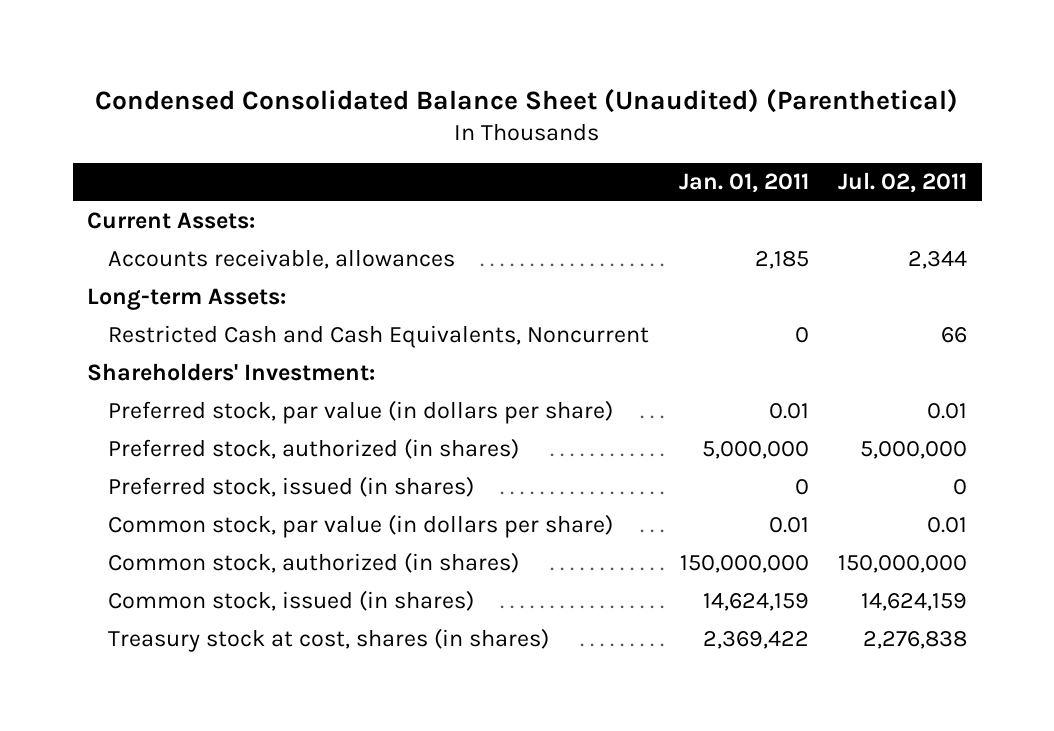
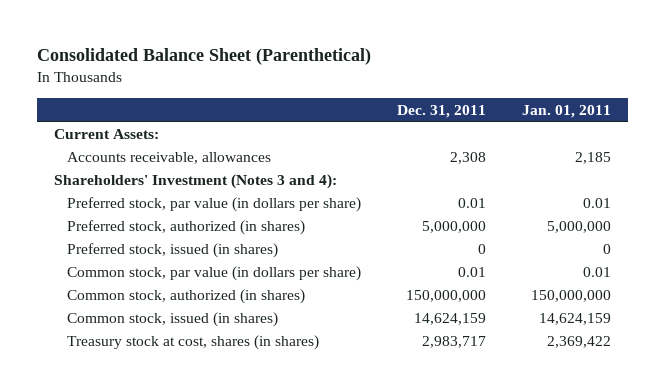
[95,88,959,113] Condensed Consolidated Balance Sheet (Unaudited) (Parenthetical) -> [36,48,371,66] Consolidated Balance Sheet (Parenthetical)
[838,172,968,194] Jul. 02, 2011 -> none
none -> [396,104,486,118] Dec. 31, 2011
[87,288,287,311] Long-term Assets: -> none
[108,325,650,349] Restricted Cash and Cash Equivalents, Noncurrent -> none
[87,363,376,382] Shareholders' Investment: -> [54,173,338,189] Shareholders' Investment (Notes 3 and 4):

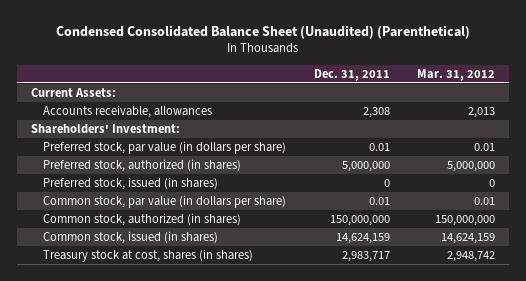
[36,48,371,66] Consolidated Balance Sheet (Parenthetical) -> [56,24,471,39] Condensed Consolidated Balance Sheet (Unaudited) (Parenthetical)
[521,104,611,118] Jan. 01, 2011 -> none
none -> [417,68,496,81] Mar. 31, 2012
[54,173,338,189] Shareholders' Investment (Notes 3 and 4): -> [30,124,180,135] Shareholders' Investment:

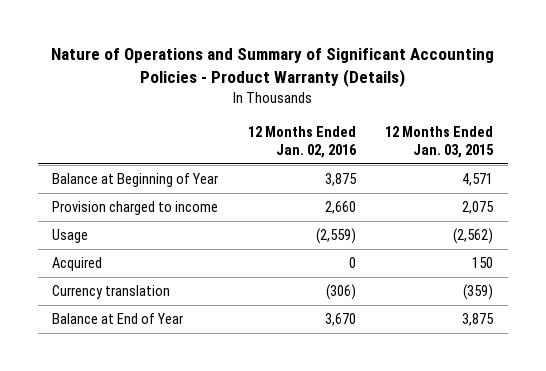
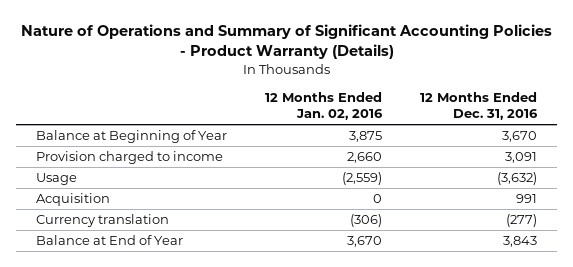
[385,125,495,158] 12 Months Ended Jan. 03, 2015 -> none
none -> [420,91,539,120] 12 Months Ended Dec. 31, 2016
[52,257,103,272] Acquired -> [35,193,110,207] Acquisition

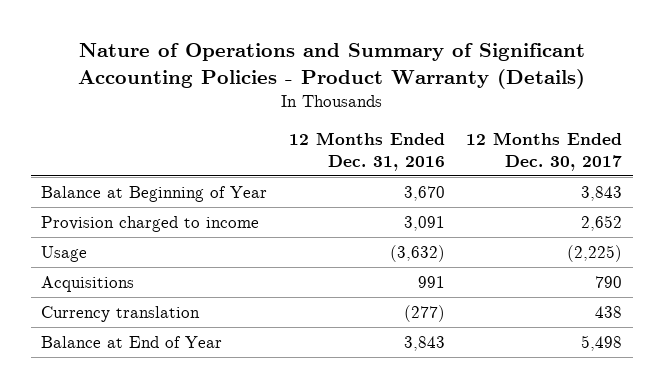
[265,91,384,120] 12 Months Ended Jan. 02, 2016 -> none
none -> [466,131,623,171] 12 Months Ended Dec. 30, 2017
[35,193,110,207] Acquisition -> [41,275,135,292] Acquisitions

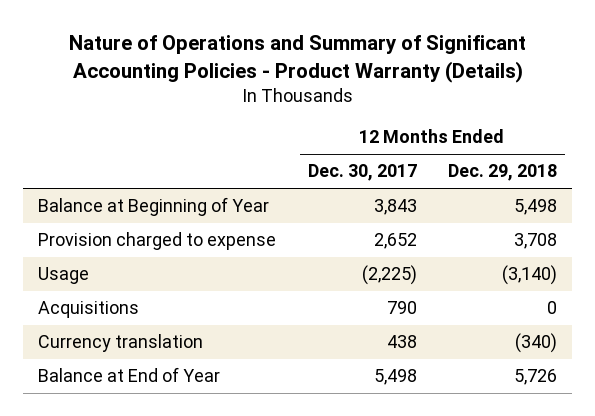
[288,131,445,171] 12 Months Ended Dec. 31, 2016 -> none
none -> [447,164,557,182] Dec. 29, 2018
[41,215,260,232] Provision charged to income -> [38,232,277,251] Provision charged to expense

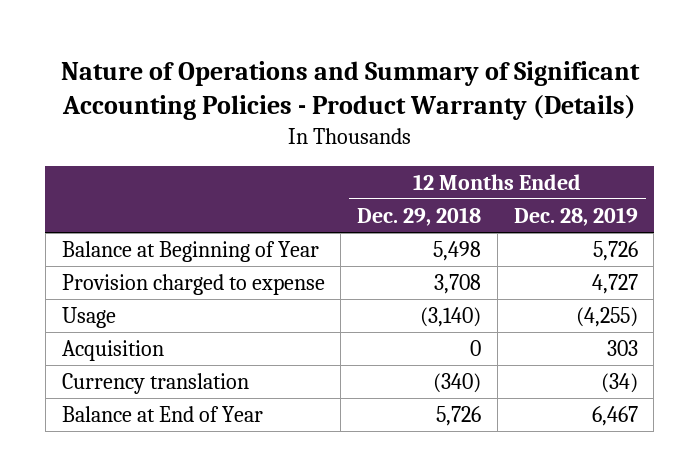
[307,164,417,182] Dec. 30, 2017 -> none
none -> [513,206,638,226] Dec. 28, 2019
[38,301,140,319] Acquisitions -> [61,340,164,362] Acquisition

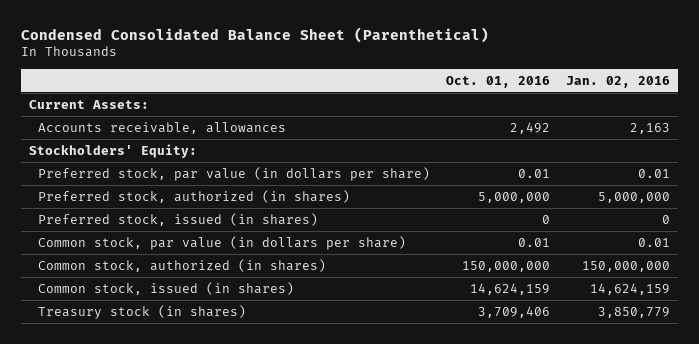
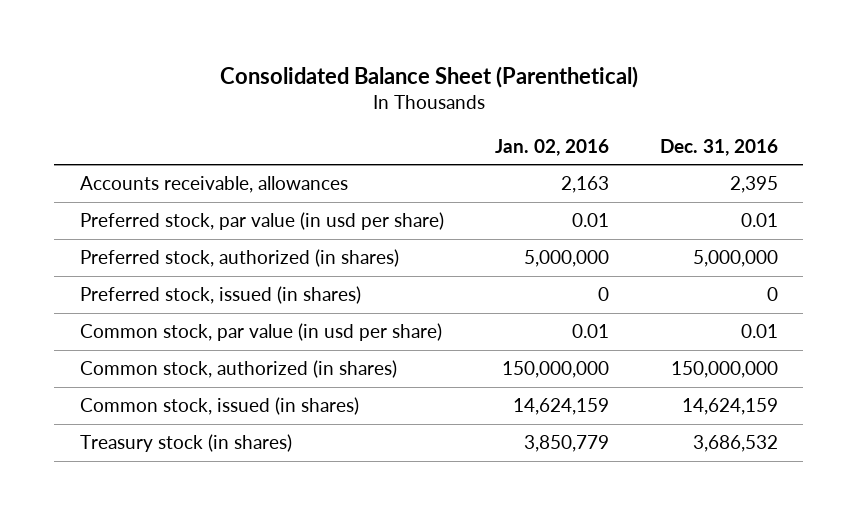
[20,26,489,43] Condensed Consolidated Balance Sheet (Parenthetical) -> [219,65,638,88] Consolidated Balance Sheet (Parenthetical)
[446,75,551,88] Oct. 01, 2016 -> none
none -> [659,138,778,156] Dec. 31, 2016
[28,99,149,109] Current Assets: -> none
[28,143,197,158] Stockholders' Equity: -> none
[37,166,430,181] Preferred stock, par value (in dollars per share) -> [79,212,444,231] Preferred stock, par value (in usd per share)
[37,235,406,250] Common stock, par value (in dollars per share) -> [79,323,442,342] Common stock, par value (in usd per share)

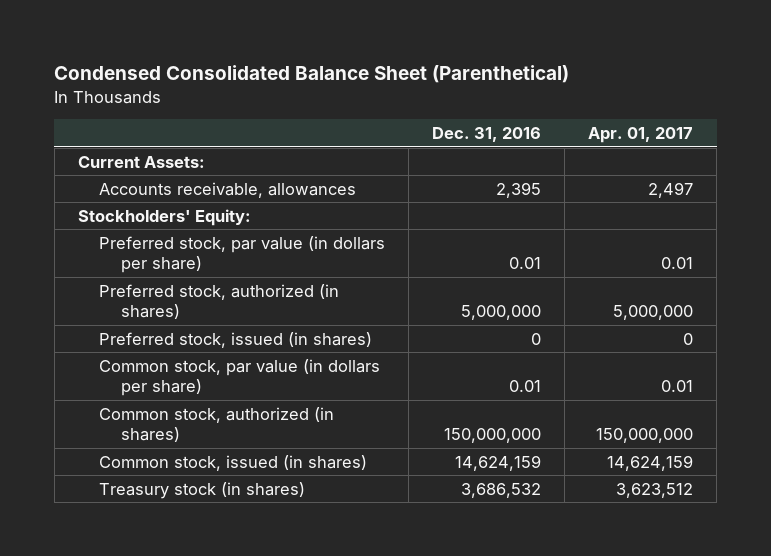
[219,65,638,88] Consolidated Balance Sheet (Parenthetical) -> [54,65,570,84] Condensed Consolidated Balance Sheet (Parenthetical)
[494,138,609,156] Jan. 02, 2016 -> none
none -> [588,126,694,143] Apr. 01, 2017
none -> [77,155,205,168] Current Assets:
none -> [77,208,251,226] Stockholders' Equity:
[79,212,444,231] Preferred stock, par value (in usd per share) -> [99,235,386,274] Preferred stock, par value (in dollars per share)
[79,323,442,342] Common stock, par value (in usd per share) -> [99,358,381,397] Common stock, par value (in dollars per share)

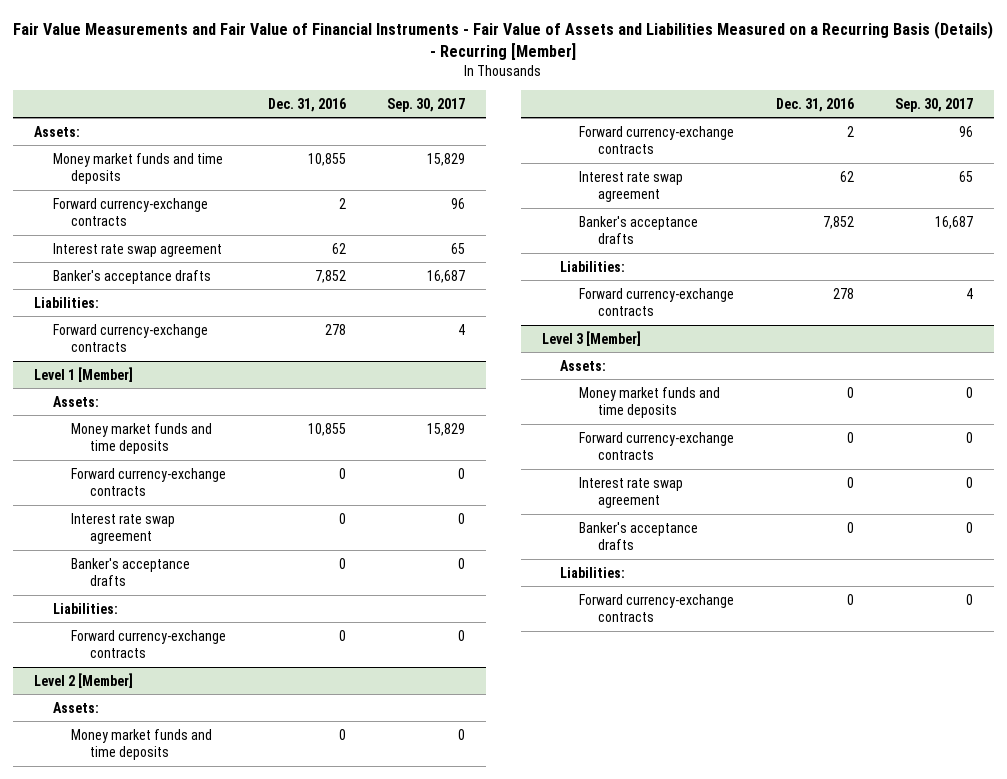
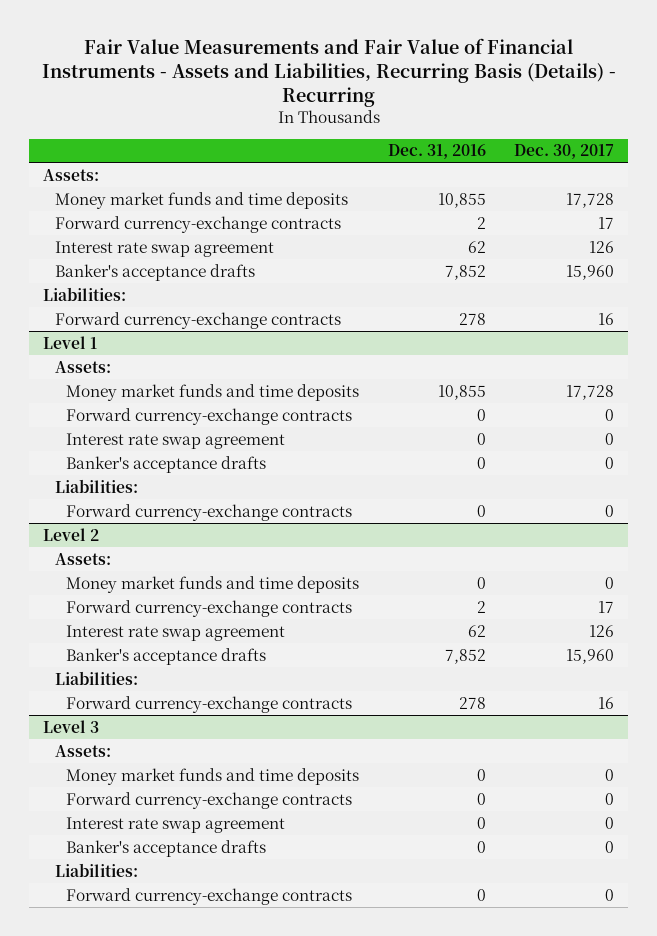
[13,21,994,60] Fair Value Measurements and Fair Value of Financial Instruments - Fair Value of Assets and Liabilities Measured on a Recurring Basis (Details) - Recurring [Member] -> [41,37,616,108] Fair Value Measurements and Fair Value of Financial Instruments - Assets and Liabilities, Recurring Basis (Details) - Recurring
[387,97,466,112] Sep. 30, 2017 -> none
none -> [513,144,614,160] Dec. 30, 2017
[33,366,133,382] Level 1 [Member] -> [43,335,98,349] Level 1
[33,672,133,688] Level 2 [Member] -> [43,527,100,541] Level 2
[541,330,641,346] Level 3 [Member] -> [43,719,100,733] Level 3

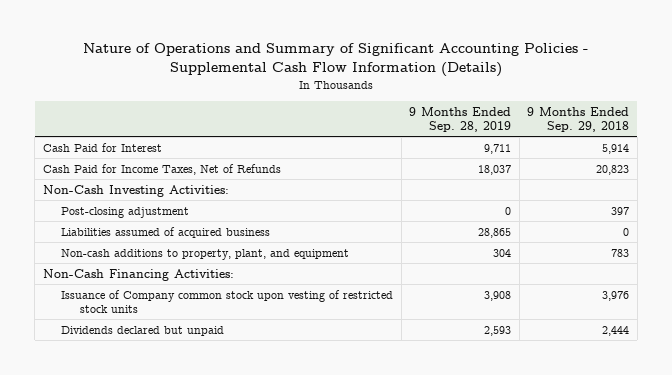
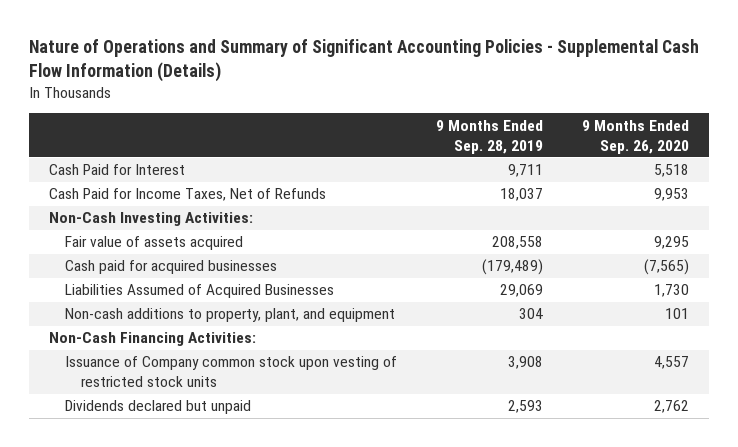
[527,106,630,133] 9 Months Ended Sep. 29, 2018 -> none
none -> [582,119,690,154] 9 Months Ended Sep. 26, 2020
[61,206,190,218] Post-closing adjustment -> none
none -> [65,236,244,251] Fair value of assets acquired
none -> [65,260,278,275] Cash paid for acquired businesses
[61,226,271,238] Liabilities assumed of acquired business -> [65,284,335,299] Liabilities Assumed of Acquired Businesses
[478,227,512,238] 28,865 -> [500,284,544,298] 29,069

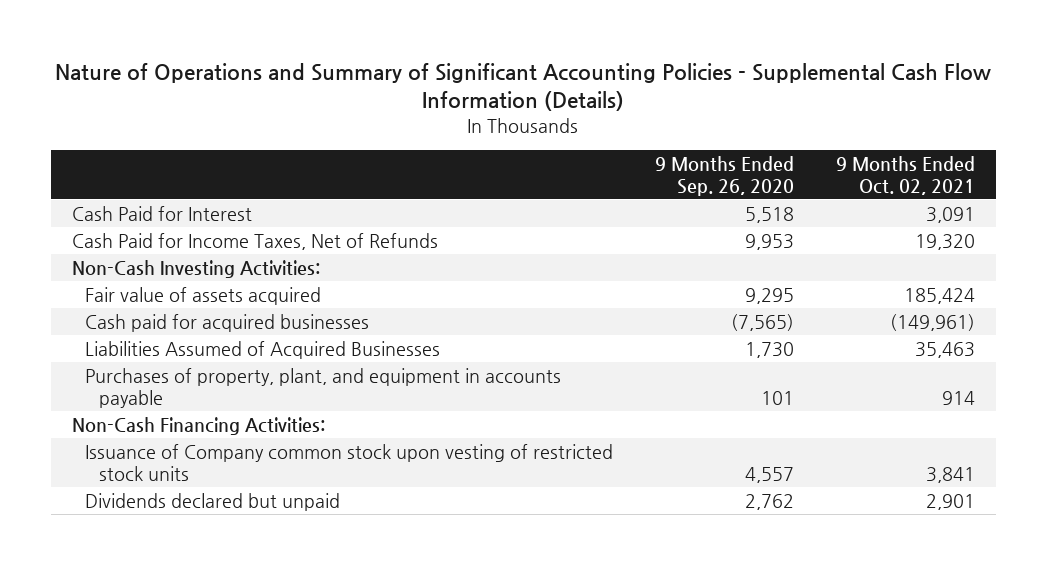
[436,119,544,154] 9 Months Ended Sep. 28, 2019 -> none
none -> [835,155,975,195] 9 Months Ended Oct. 02, 2021
[65,308,396,323] Non-cash additions to property, plant, and equipment -> [85,367,562,408] Purchases of property, plant, and equipment in accounts payable

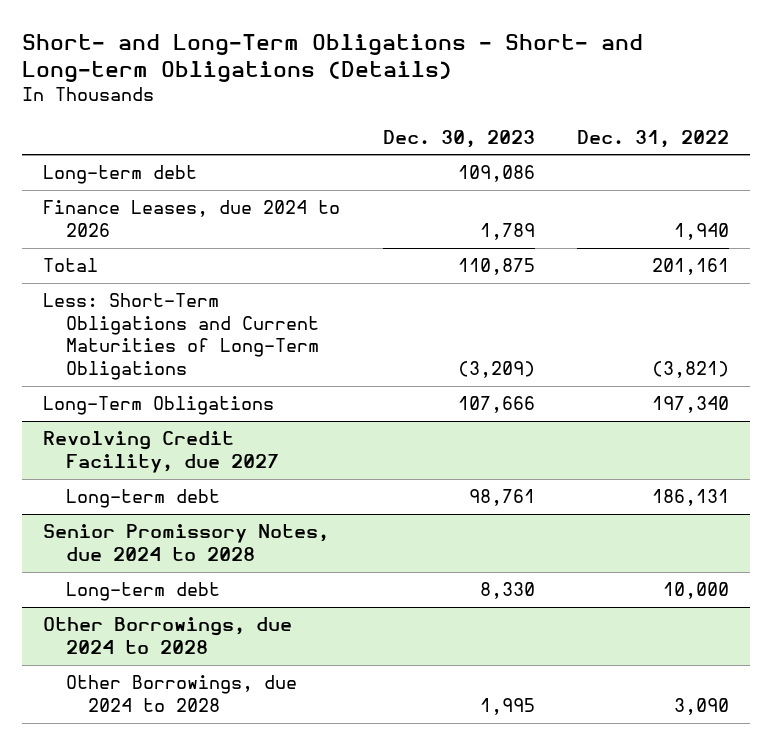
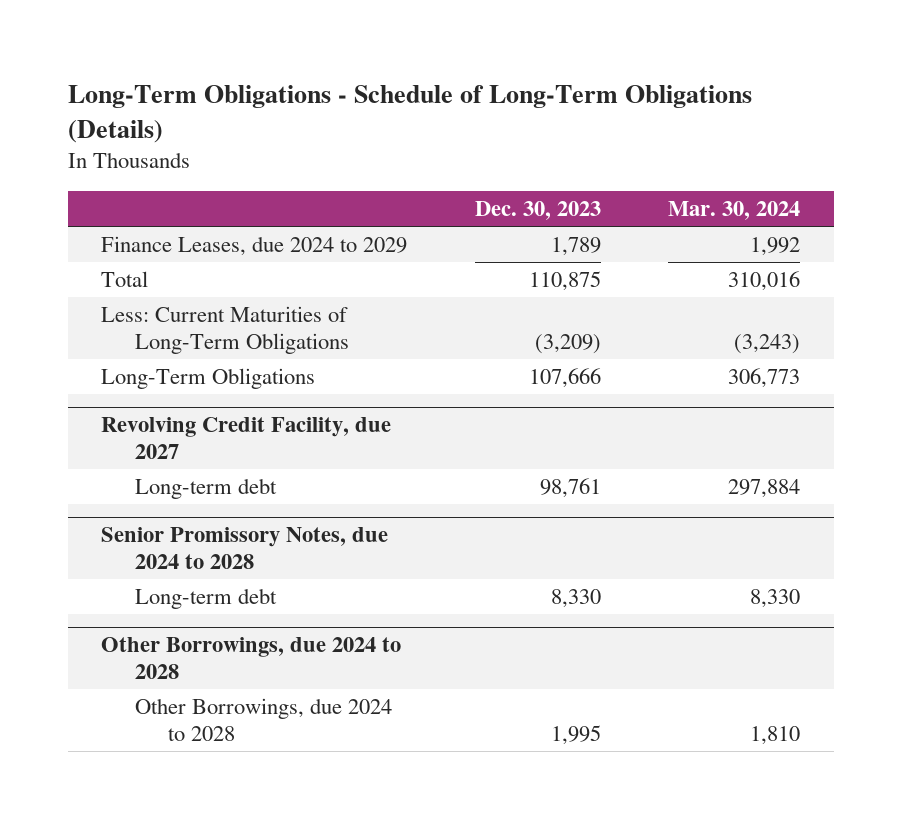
[22,33,644,83] Short- and Long-Term Obligations - Short- and Long-term Obligations (Details) -> [67,84,752,143] Long-Term Obligations - Schedule of Long-Term Obligations (Details)
[577,129,730,148] Dec. 31, 2022 -> none
none -> [668,201,801,221] Mar. 30, 2024
[43,165,198,185] Long-term debt -> none
[43,200,341,237] Finance Leases, due 2024 to 2026 -> [101,236,408,257] Finance Leases, due 2024 to 2029
[43,293,319,380] Less: Short-Term Obligations and Current Maturities of Long-Term Obligations -> [101,306,349,354] Less: Current Maturities of Long-Term Obligations

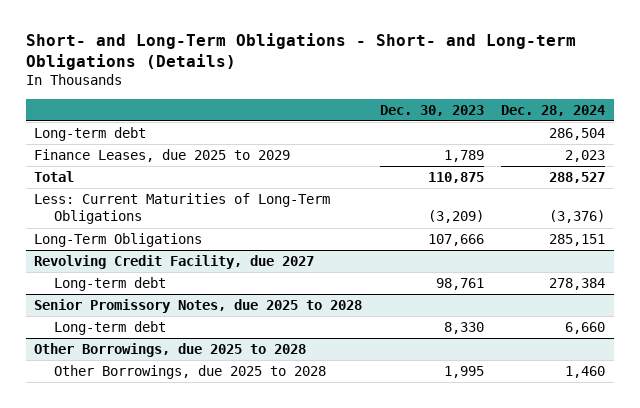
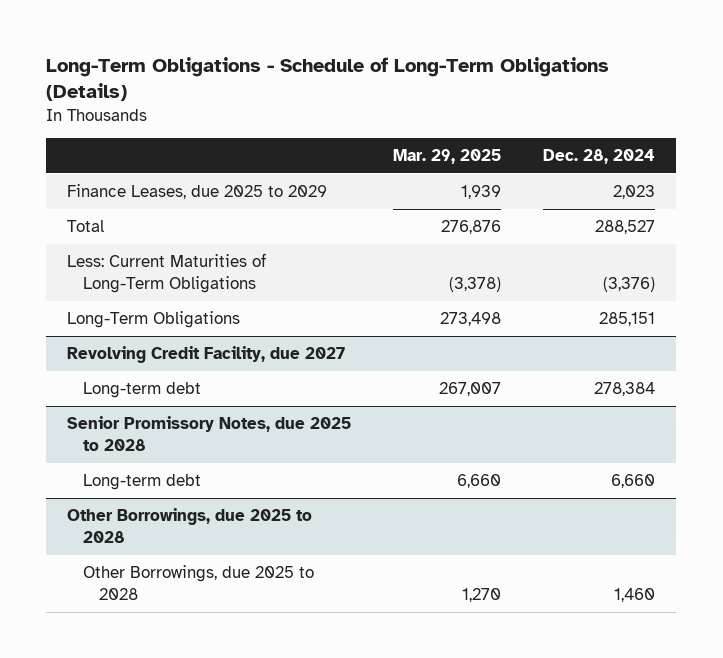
[25,33,576,71] Short- and Long-Term Obligations - Short- and Long-term Obligations (Details) -> [46,57,610,102] Long-Term Obligations - Schedule of Long-Term Obligations (Details)
[379,104,484,116] Dec. 30, 2023 -> none
none -> [393,148,502,164] Mar. 29, 2025
[34,127,147,142] Long-term debt -> none

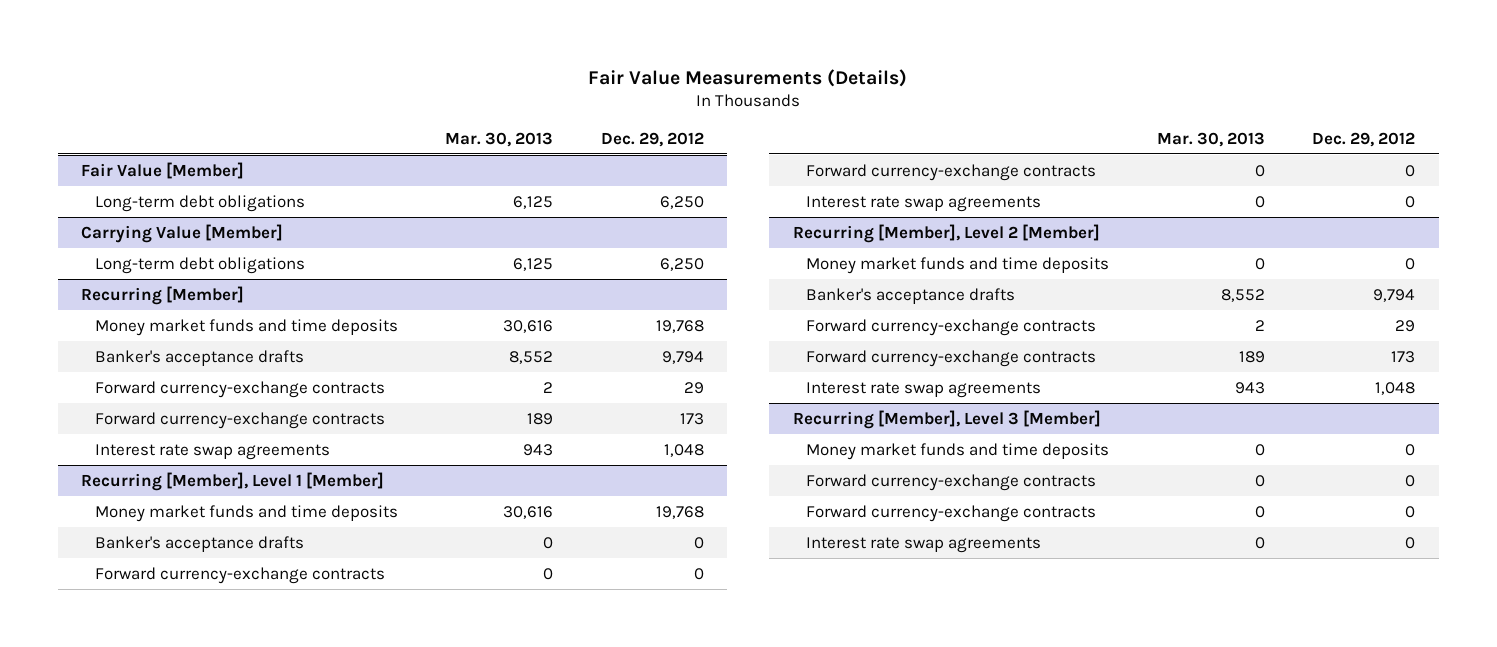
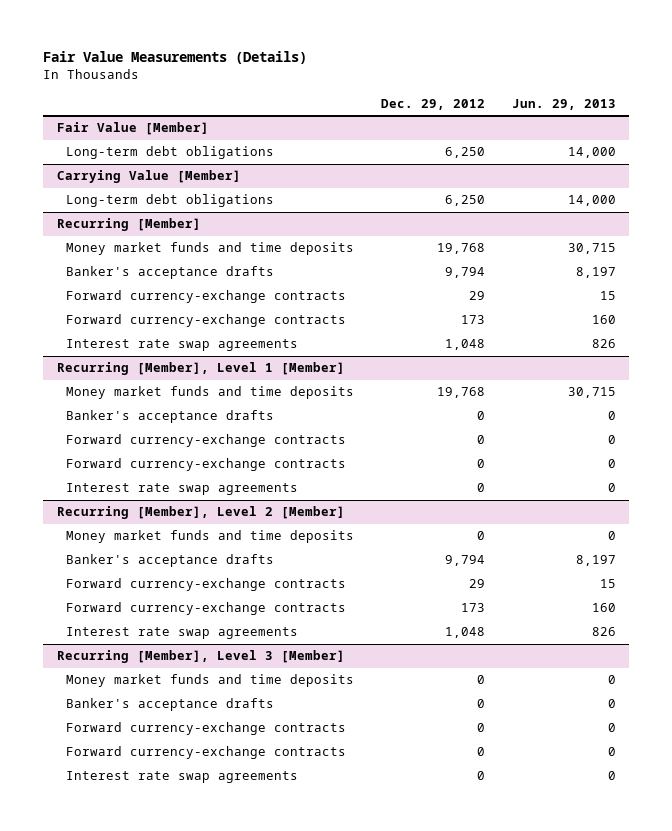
[445,131,554,147] Mar. 30, 2013 -> none
none -> [511,98,616,110] Jun. 29, 2013
none -> [66,698,275,712] Banker's acceptance drafts

